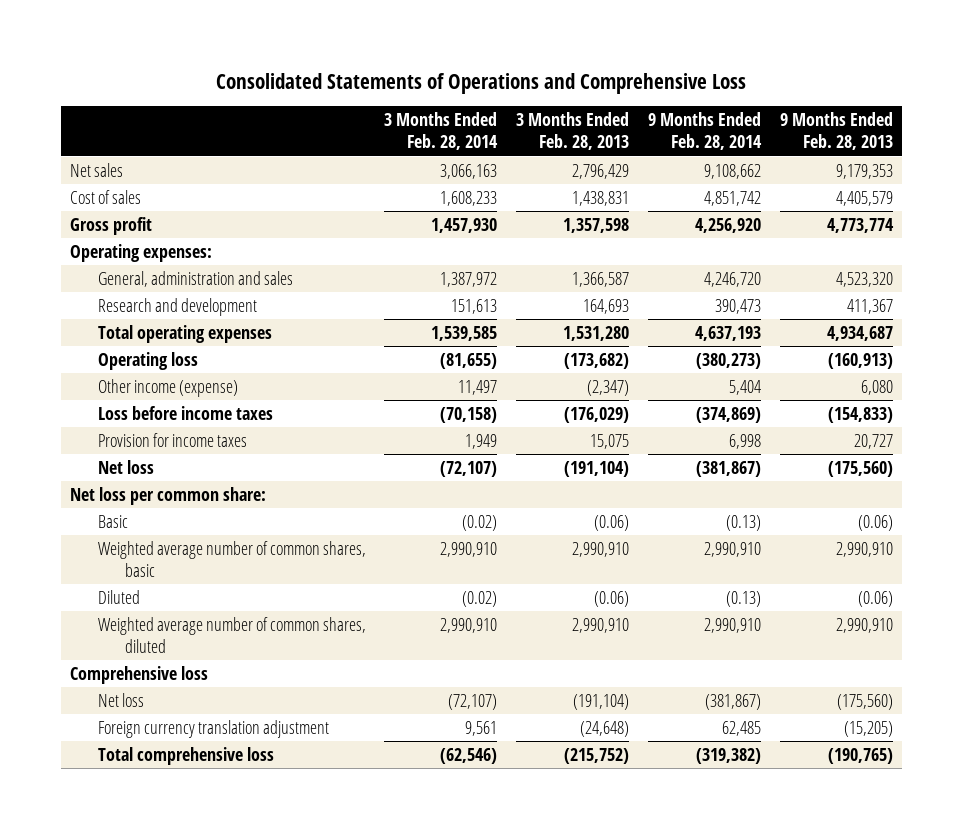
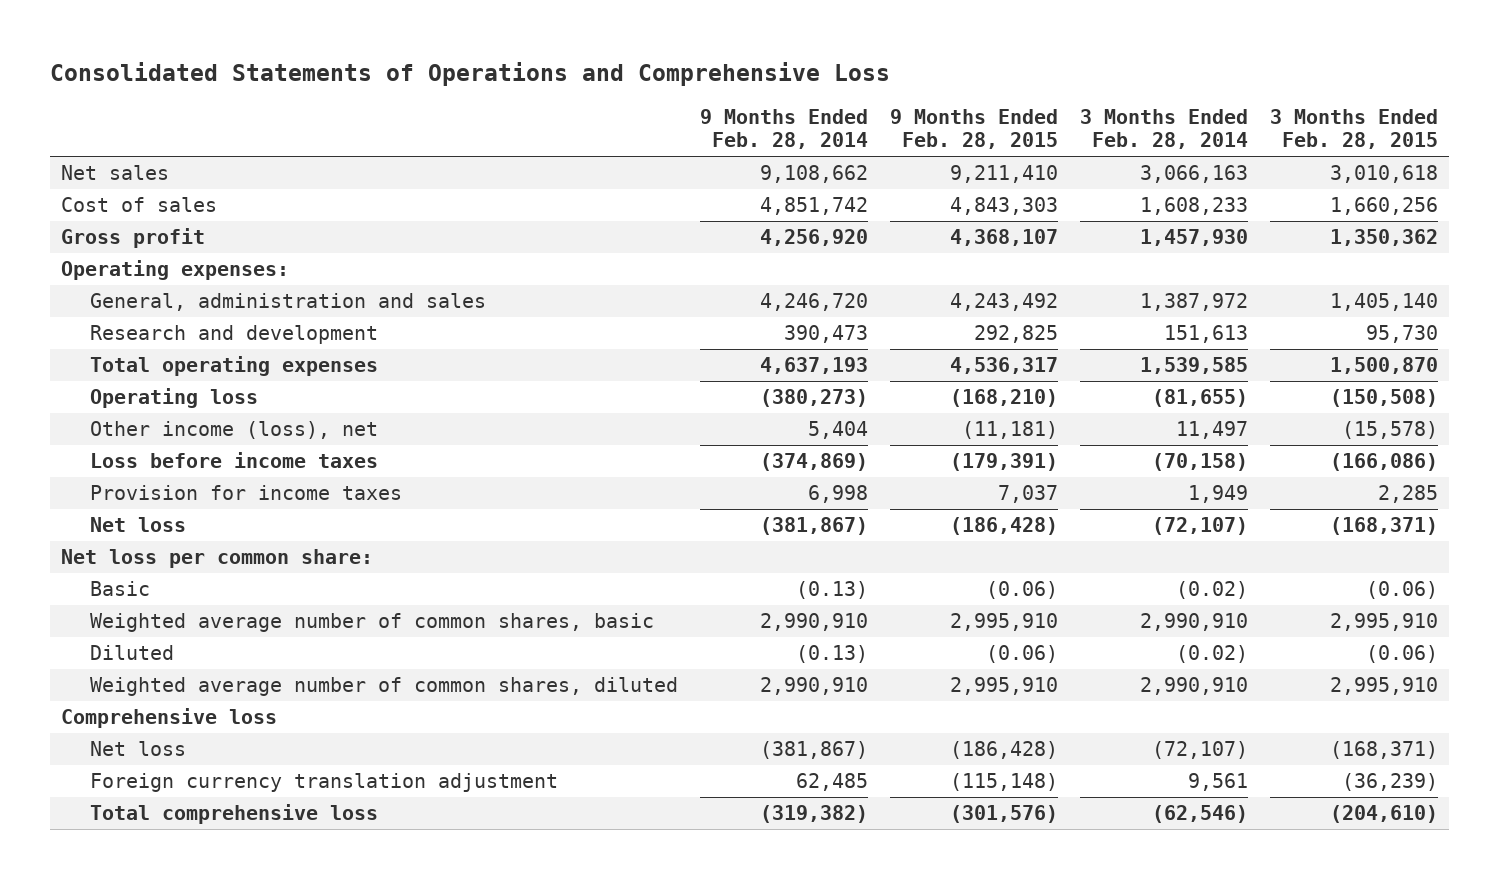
[516,112,630,151] 3 Months Ended Feb. 28, 2013 -> none
[779,112,893,151] 9 Months Ended Feb. 28, 2013 -> none
none -> [889,108,1058,150] 9 Months Ended Feb. 28, 2015
none -> [1269,108,1438,150] 3 Months Ended Feb. 28, 2015
[97,378,238,397] Other income (expense) -> [89,421,378,440] Other income (loss), net

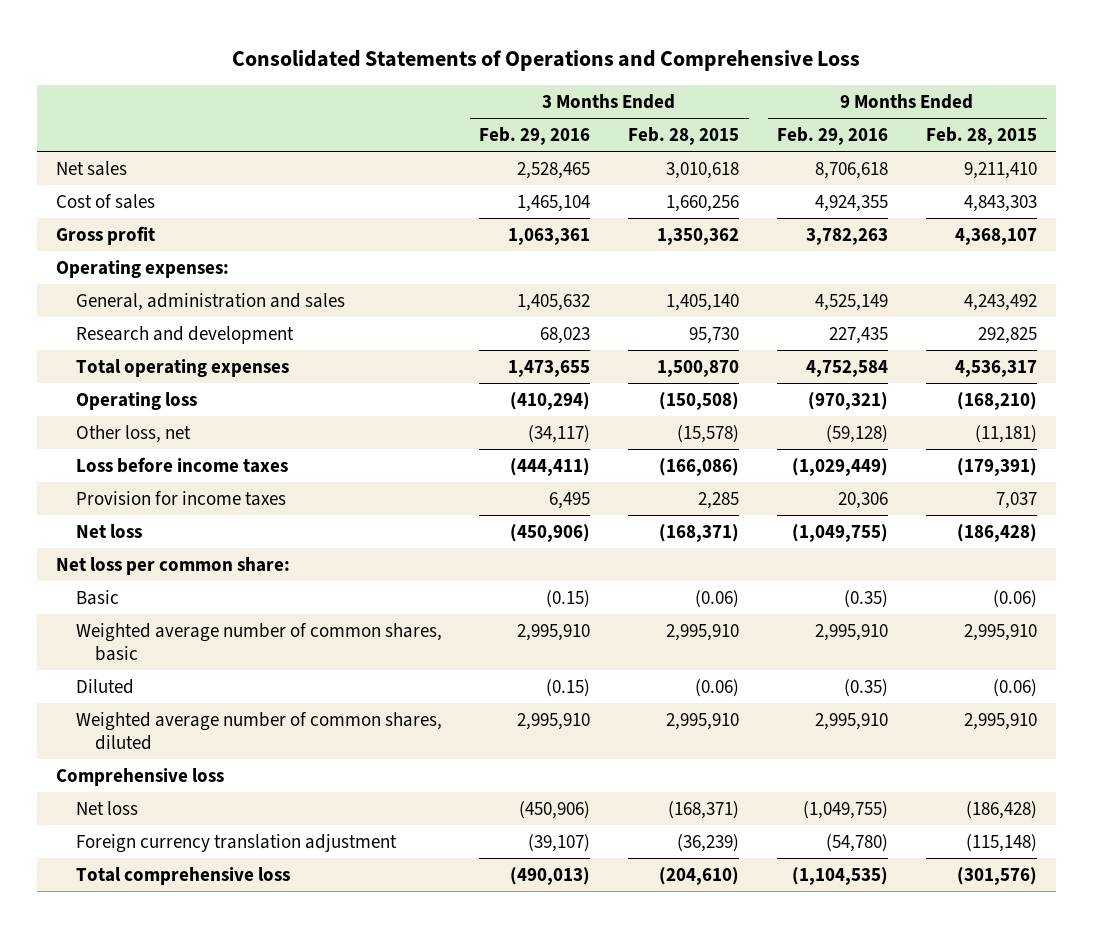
[699,108,868,150] 9 Months Ended Feb. 28, 2014 -> none
[1079,108,1248,150] 3 Months Ended Feb. 28, 2014 -> none
none -> [479,126,591,145] Feb. 29, 2016
none -> [777,126,889,145] Feb. 29, 2016
[89,421,378,440] Other income (loss), net -> [75,424,191,443] Other loss, net

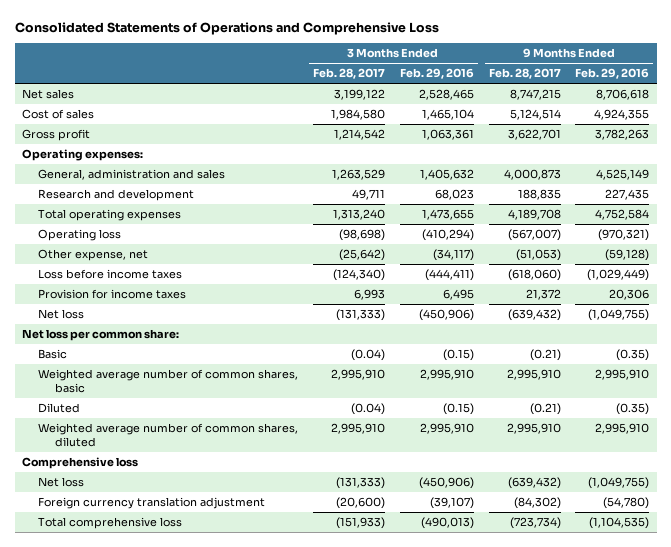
[628,126,740,145] Feb. 28, 2015 -> none
[926,126,1038,145] Feb. 28, 2015 -> none
none -> [313,68,386,80] Feb. 28, 2017
none -> [488,68,561,80] Feb. 28, 2017
[75,424,191,443] Other loss, net -> [38,249,149,262] Other expense, net

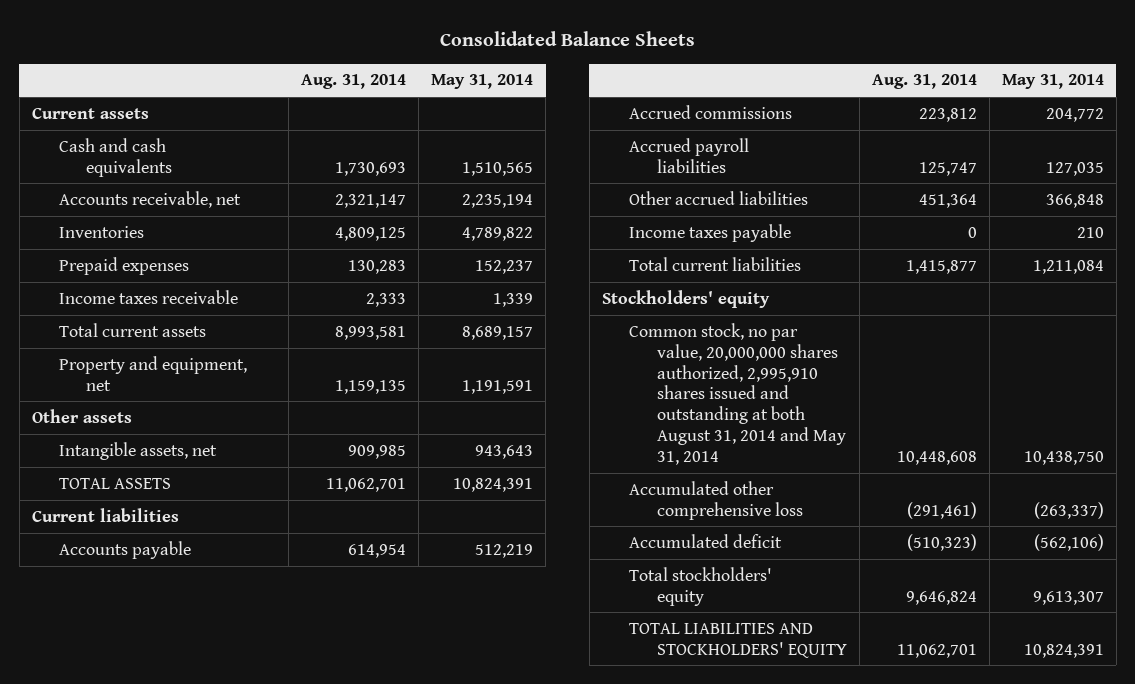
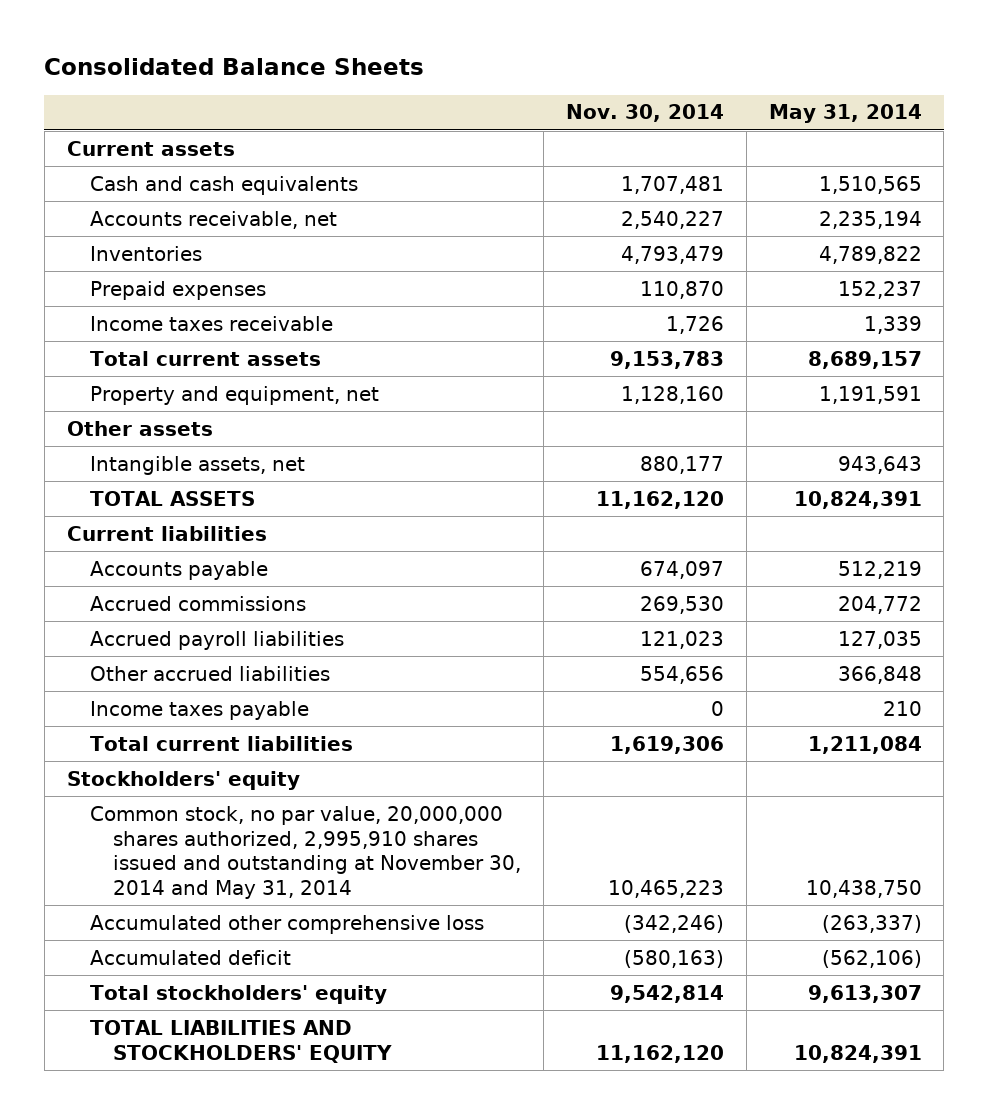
[301,74,407,90] Aug. 31, 2014 -> none
none -> [565,104,724,123] Nov. 30, 2014
[629,322,846,466] Common stock, no par value, 20,000,000 shares authorized, 2,995,910 shares issued and outstanding at both August 31, 2014 and May 31, 2014 -> [89,805,521,899] Common stock, no par value, 20,000,000 shares authorized, 2,995,910 shares issued and outstanding at November 30, 2014 and May 31, 2014

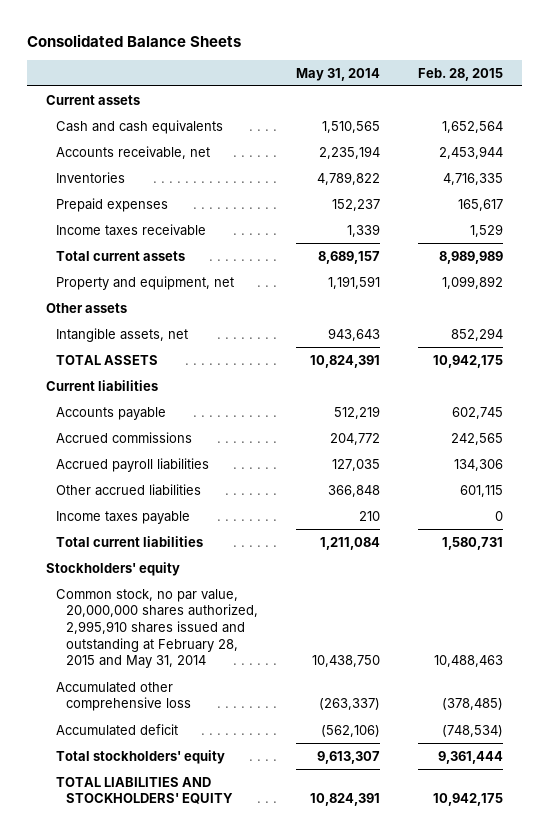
[565,104,724,123] Nov. 30, 2014 -> none
none -> [418,67,504,81] Feb. 28, 2015
[89,805,521,899] Common stock, no par value, 20,000,000 shares authorized, 2,995,910 shares issued and outstanding at November 30, 2014 and May 31, 2014 -> [56,588,259,669] Common stock, no par value, 20,000,000 shares authorized, 2,995,910 shares issued and outstanding at February 28, 2015 and May 31, 2014

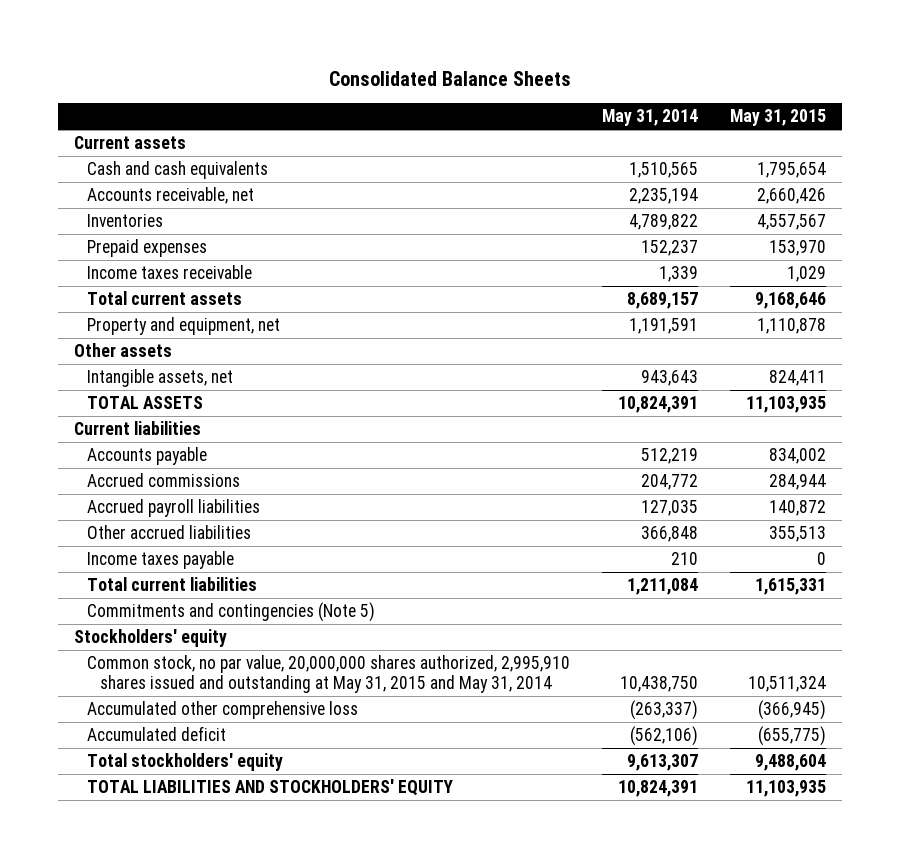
[418,67,504,81] Feb. 28, 2015 -> none
none -> [729,109,826,127] May 31, 2015
none -> [87,602,376,623] Commitments and contingencies (Note 5)
[56,588,259,669] Common stock, no par value, 20,000,000 shares authorized, 2,995,910 shares issued and outstanding at February 28, 2015 and May 31, 2014 -> [87,655,571,694] Common stock, no par value, 20,000,000 shares authorized, 2,995,910 shares issued and outstanding at May 31, 2015 and May 31, 2014

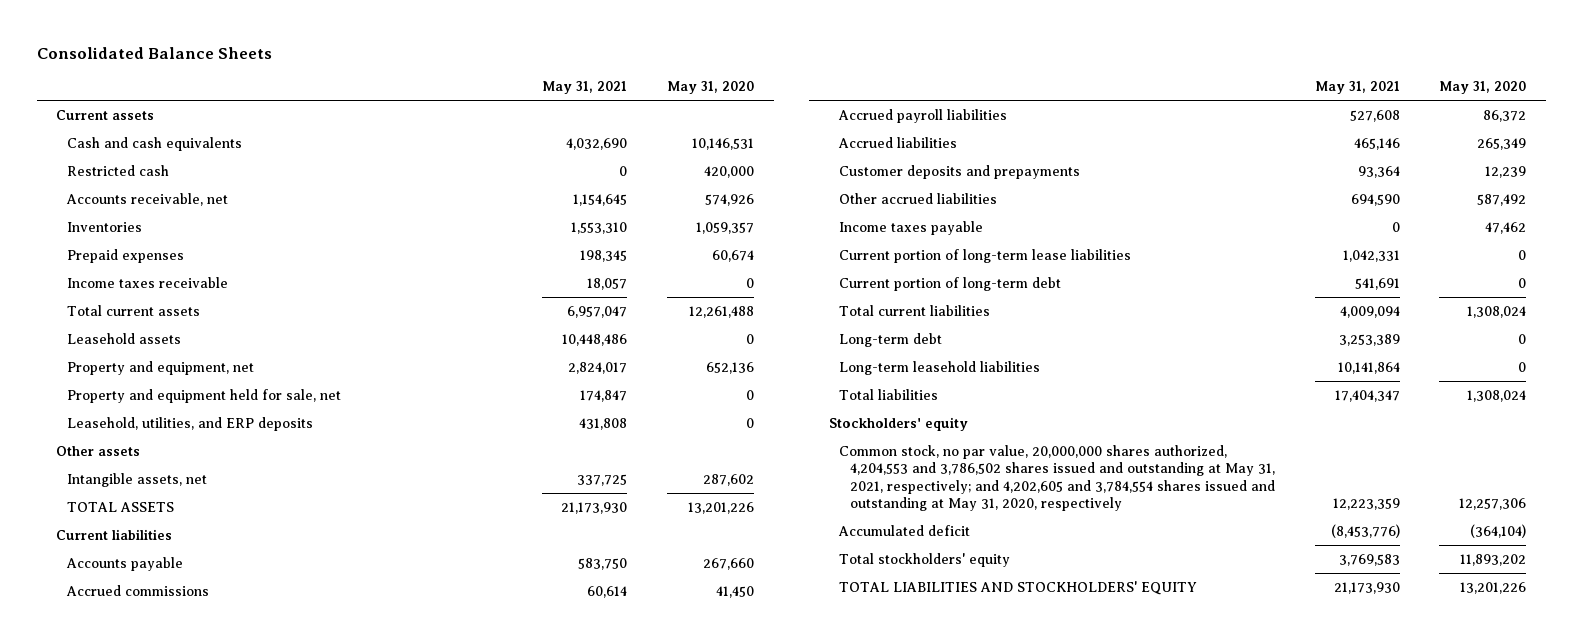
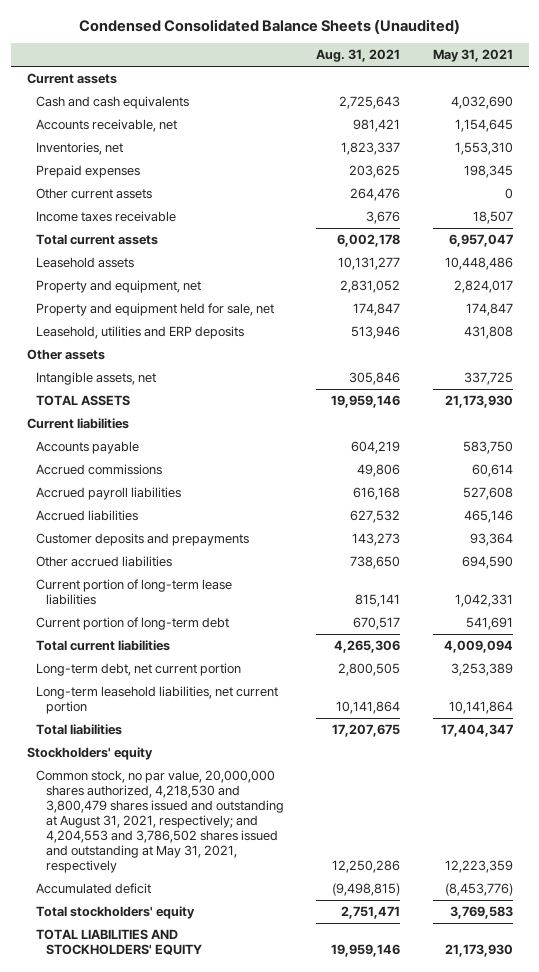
[36,46,272,59] Consolidated Balance Sheets -> [78,18,460,34] Condensed Consolidated Balance Sheets (Unaudited)
[666,81,754,95] May 31, 2020 -> none
none -> [316,49,401,63] Aug. 31, 2021
[67,164,170,176] Restricted cash -> none
[67,221,143,232] Inventories -> [36,141,124,155] Inventories, net
none -> [36,187,153,199] Other current assets
[587,277,628,290] 18,057 -> [472,210,513,224] 18,507
[67,416,314,431] Leasehold, utilities, and ERP deposits -> [36,325,245,339] Leasehold, utilities and ERP deposits
[839,220,984,235] Income taxes payable -> none
[839,332,943,347] Long-term debt -> [36,662,242,676] Long-term debt, net current portion
[839,360,1041,375] Long-term leasehold liabilities -> [36,685,279,714] Long-term leasehold liabilities, net current portion
[839,444,1276,512] Common stock, no par value, 20,000,000 shares authorized, 4,204,553 and 3,786,502 shares issued and outstanding at May 31, 2021, respectively; and 4,202,605 and 3,784,554 shares issued and outstanding at May 31, 2020, respectively -> [36,769,285,874] Common stock, no par value, 20,000,000 shares authorized, 4,218,530 and 3,800,479 shares issued and outstanding at August 31, 2021, respectively; and 4,204,553 and 3,786,502 shares issued and outstanding at May 31, 2021, respectively

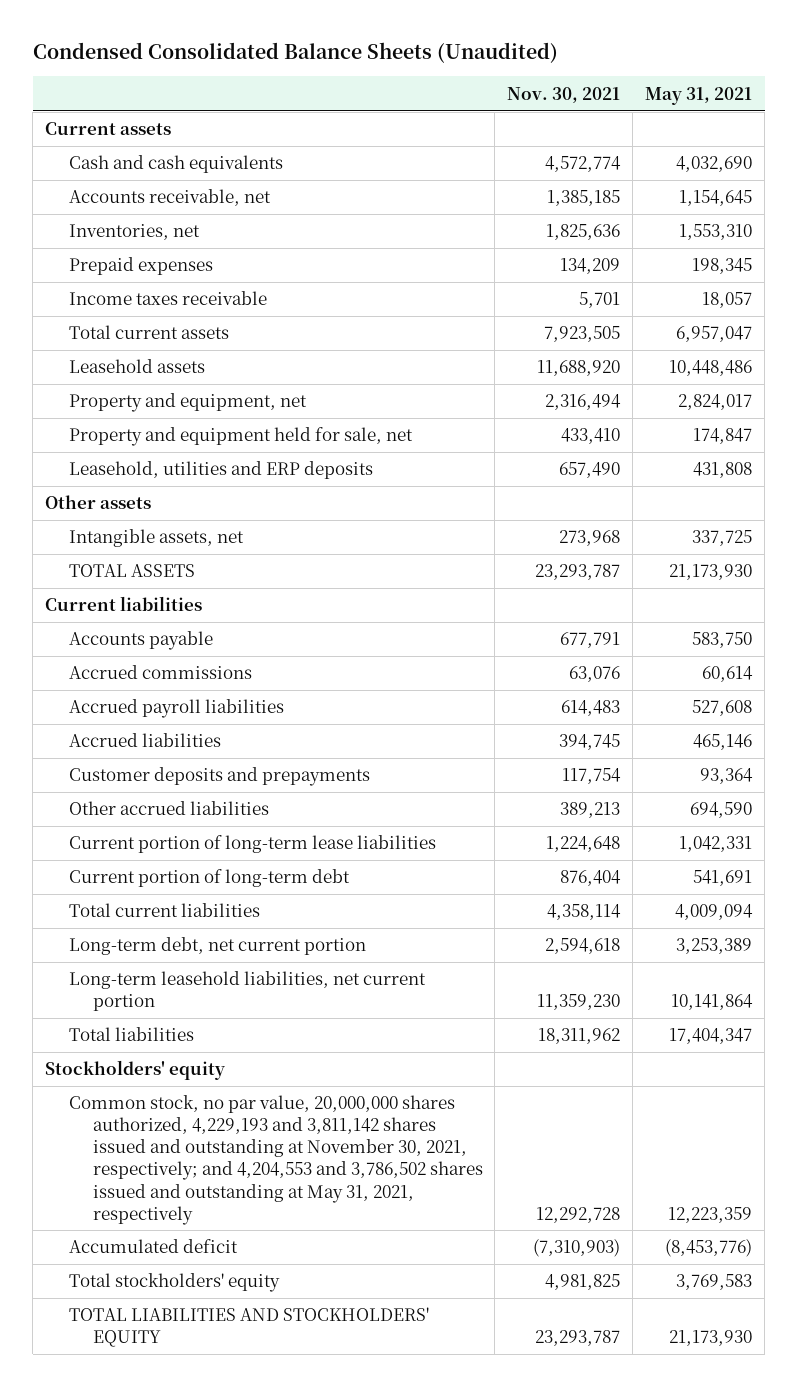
[316,49,401,63] Aug. 31, 2021 -> none
none -> [507,86,621,103] Nov. 30, 2021
[36,187,153,199] Other current assets -> none
[472,210,513,224] 18,507 -> [702,292,753,309] 18,057
[36,769,285,874] Common stock, no par value, 20,000,000 shares authorized, 4,218,530 and 3,800,479 shares issued and outstanding at August 31, 2021, respectively; and 4,204,553 and 3,786,502 shares issued and outstanding at May 31, 2021, respectively -> [68,1095,483,1225] Common stock, no par value, 20,000,000 shares authorized, 4,229,193 and 3,811,142 shares issued and outstanding at November 30, 2021, respectively; and 4,204,553 and 3,786,502 shares issued and outstanding at May 31, 2021, respectively

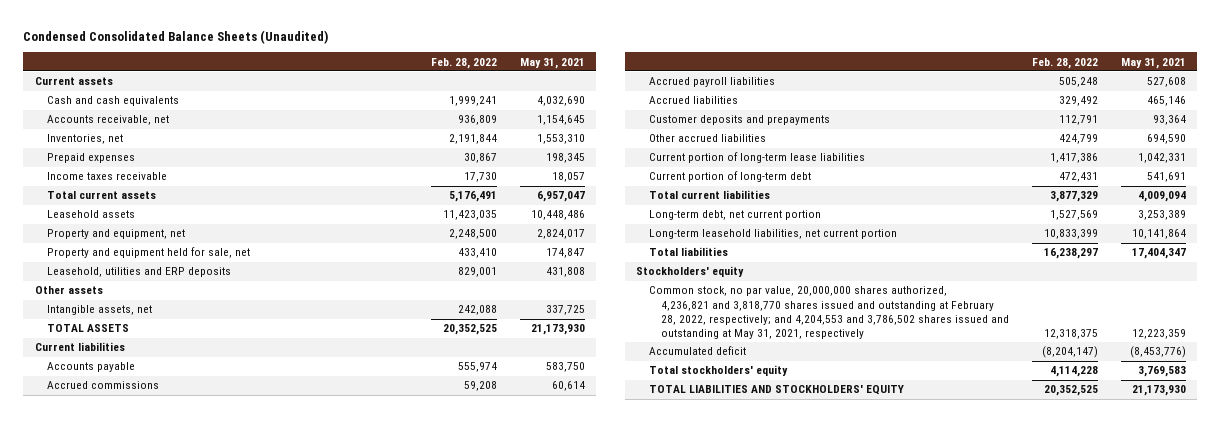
[507,86,621,103] Nov. 30, 2021 -> none
none -> [430,57,497,69] Feb. 28, 2022
[68,1095,483,1225] Common stock, no par value, 20,000,000 shares authorized, 4,229,193 and 3,811,142 shares issued and outstanding at November 30, 2021, respectively; and 4,204,553 and 3,786,502 shares issued and outstanding at May 31, 2021, respectively -> [648,286,1010,340] Common stock, no par value, 20,000,000 shares authorized, 4,236,821 and 3,818,770 shares issued and outstanding at February 28, 2022, respectively; and 4,204,553 and 3,786,502 shares issued and outstanding at May 31, 2021, respectively

